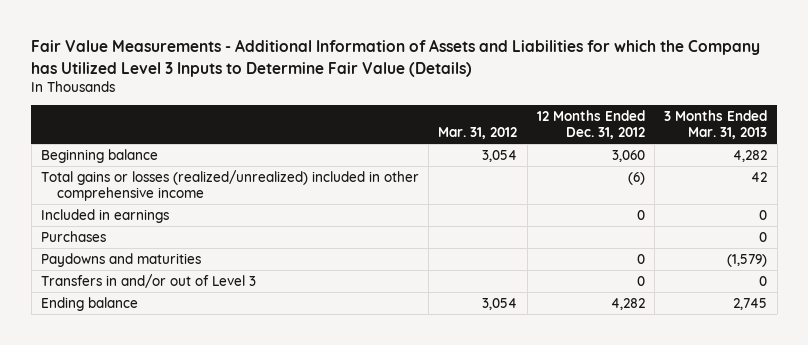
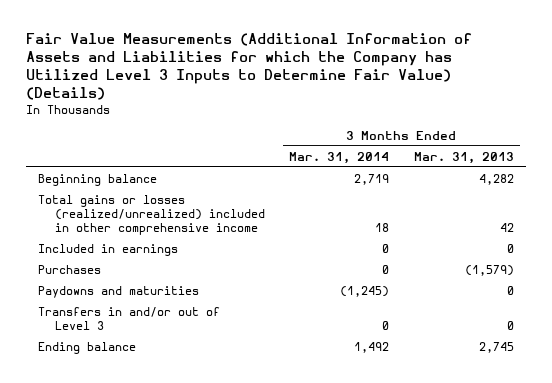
[31,39,761,77] Fair Value Measurements - Additional Information of Assets and Liabilities for which the Company has Utilized Level 3 Inputs to Determine Fair Value (Details) -> [25,32,472,100] Fair Value Measurements (Additional Information of Assets and Liabilities for which the Company has Utilized Level 3 Inputs to Determine Fair Value) (Details)
[438,127,518,140] Mar. 31, 2012 -> none
[536,110,645,140] 12 Months Ended Dec. 31, 2012 -> none
none -> [289,151,390,164] Mar. 31, 2014
[759,231,768,242] 0 -> [464,264,514,276] (1,579)
[727,253,768,267] (1,579) -> [506,285,514,295] 0

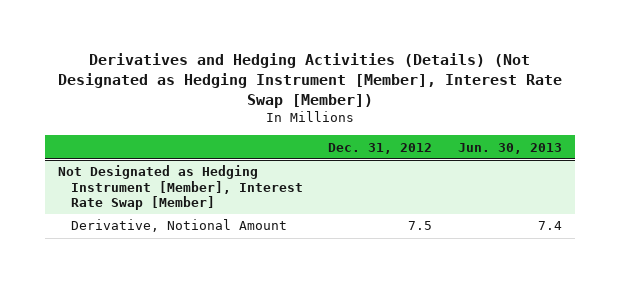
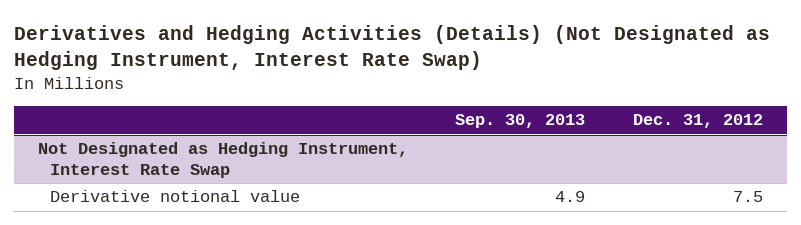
[57,52,562,108] Derivatives and Hedging Activities (Details) (Not Designated as Hedging Instrument [Member], Interest Rate Swap [Member]) -> [13,24,770,71] Derivatives and Hedging Activities (Details) (Not Designated as Hedging Instrument, Interest Rate Swap)
[457,142,562,154] Jun. 30, 2013 -> none
none -> [455,114,586,129] Sep. 30, 2013
[57,165,303,211] Not Designated as Hedging Instrument [Member], Interest Rate Swap [Member] -> [37,142,408,178] Not Designated as Hedging Instrument, Interest Rate Swap
[70,219,287,233] Derivative, Notional Amount -> [49,190,300,203] Derivative notional value

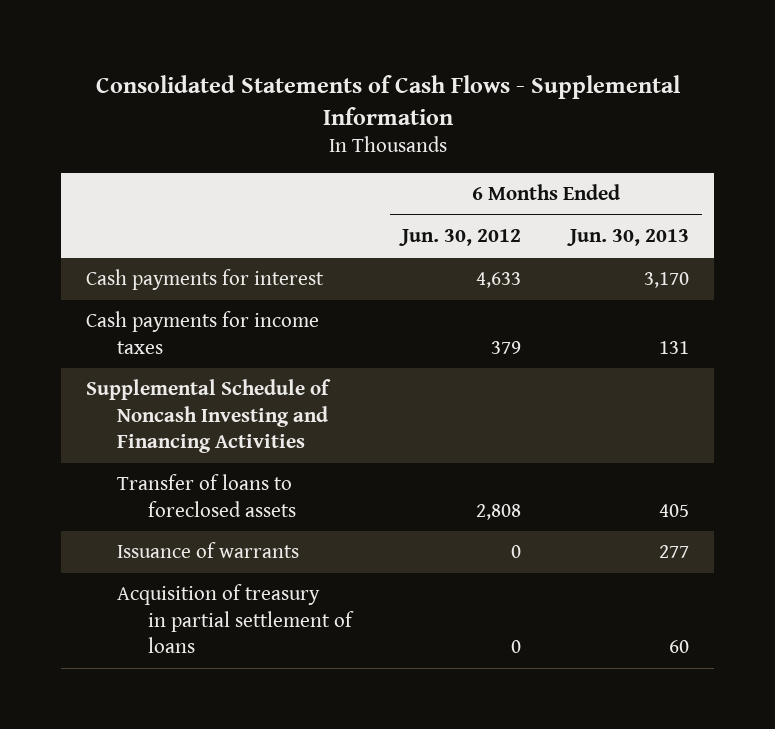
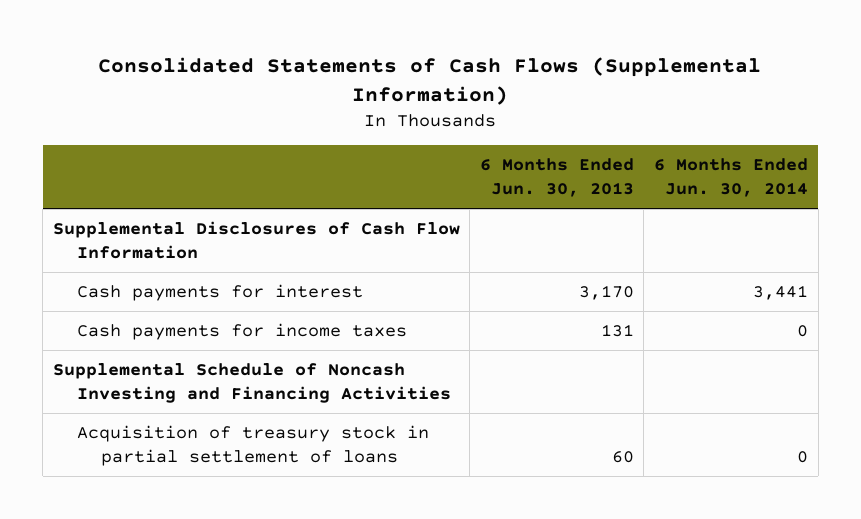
[95,74,681,125] Consolidated Statements of Cash Flows - Supplemental Information -> [98,56,762,105] Consolidated Statements of Cash Flows (Supplemental Information)
[398,229,521,247] Jun. 30, 2012 -> none
none -> [654,157,809,198] 6 Months Ended Jun. 30, 2014
none -> [52,221,460,260] Supplemental Disclosures of Cash Flow Information
[116,474,297,517] Transfer of loans to foreclosed assets -> none
[116,542,299,559] Issuance of warrants -> none
[116,584,355,654] Acquisition of treasury in partial settlement of loans -> [76,425,429,467] Acquisition of treasury stock in partial settlement of loans

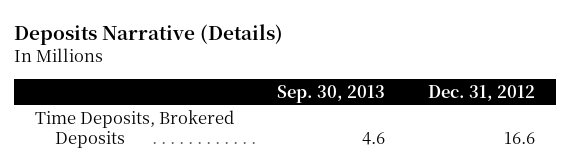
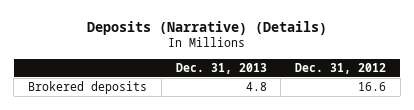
[13,23,283,45] Deposits Narrative (Details) -> [87,20,328,35] Deposits (Narrative) (Details)
[276,84,385,103] Sep. 30, 2013 -> none
none -> [175,62,267,74] Dec. 31, 2013
[35,109,235,148] Time Deposits, Brokered Deposits -> [28,81,148,95] Brokered deposits

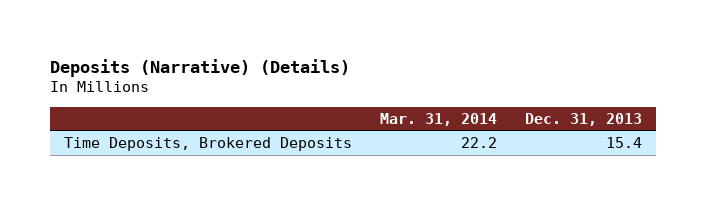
[295,62,387,74] Dec. 31, 2012 -> none
none -> [380,112,498,126] Mar. 31, 2014
[28,81,148,95] Brokered deposits -> [64,137,353,152] Time Deposits, Brokered Deposits
[245,82,267,92] 4.8 -> [606,137,643,149] 15.4

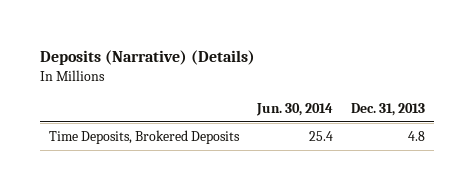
[380,112,498,126] Mar. 31, 2014 -> none
none -> [256,102,334,116] Jun. 30, 2014
[606,137,643,149] 15.4 -> [408,131,426,142] 4.8

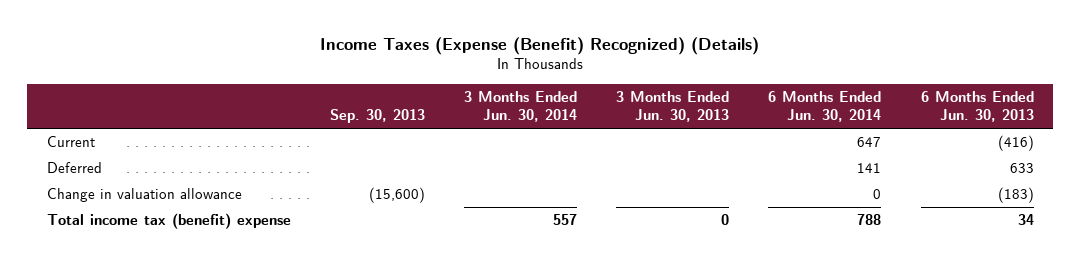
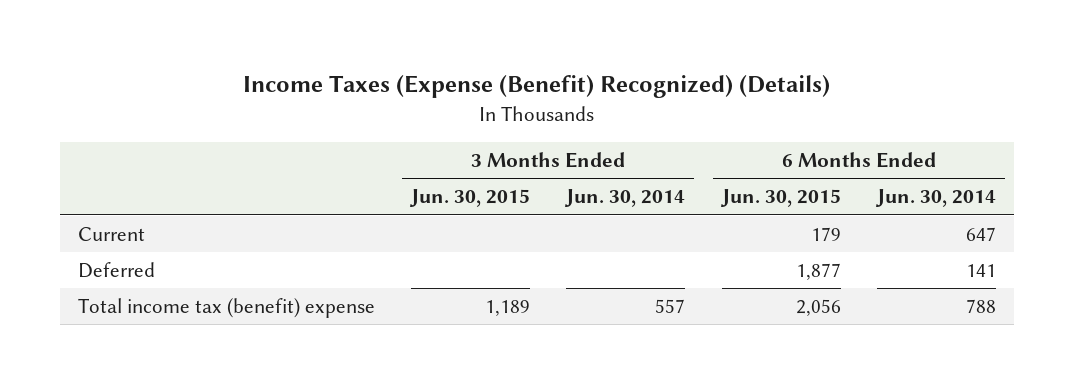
[329,109,425,124] Sep. 30, 2013 -> none
[616,90,730,123] 3 Months Ended Jun. 30, 2013 -> none
[920,90,1034,123] 6 Months Ended Jun. 30, 2013 -> none
none -> [409,189,531,208] Jun. 30, 2015
none -> [719,189,841,208] Jun. 30, 2015
[46,188,242,203] Change in valuation allowance -> none

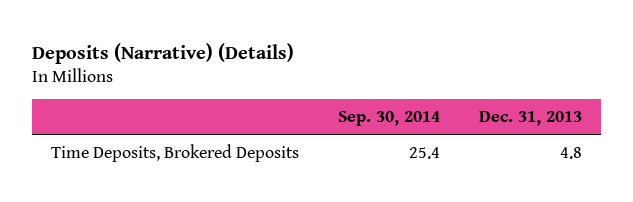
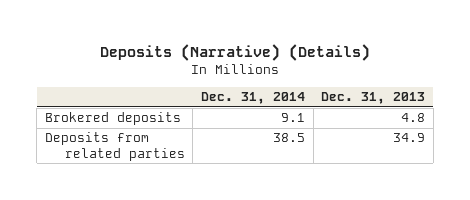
[338,111,441,127] Sep. 30, 2014 -> none
none -> [200,92,305,105] Dec. 31, 2014
[51,143,300,162] Time Deposits, Brokered Deposits -> [44,112,181,126] Brokered deposits
none -> [44,132,185,162] Deposits from related parties

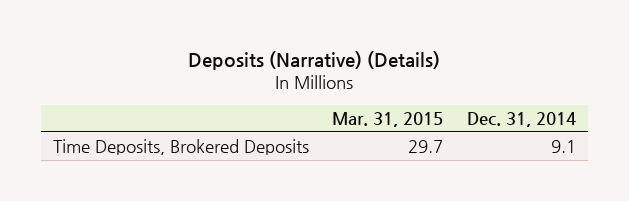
[321,92,426,105] Dec. 31, 2013 -> none
none -> [332,111,444,127] Mar. 31, 2015
[44,132,185,162] Deposits from related parties -> none
[44,112,181,126] Brokered deposits -> [52,139,309,156] Time Deposits, Brokered Deposits

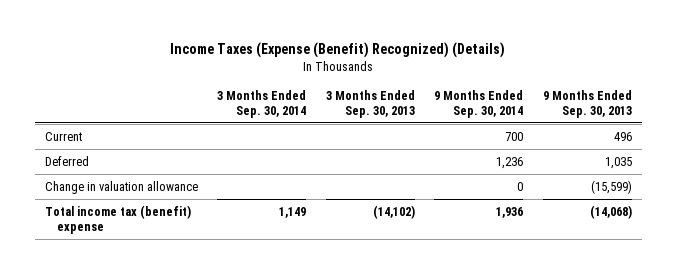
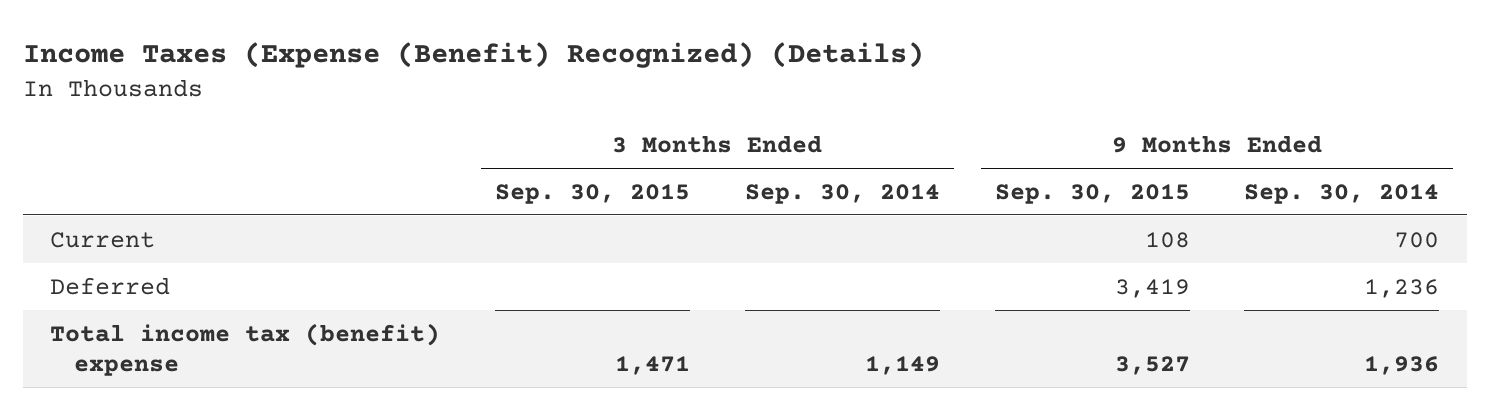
[325,89,415,118] 3 Months Ended Sep. 30, 2013 -> none
[543,89,633,118] 9 Months Ended Sep. 30, 2013 -> none
none -> [495,183,691,204] Sep. 30, 2015
none -> [994,183,1190,204] Sep. 30, 2015
[44,180,198,194] Change in valuation allowance -> none

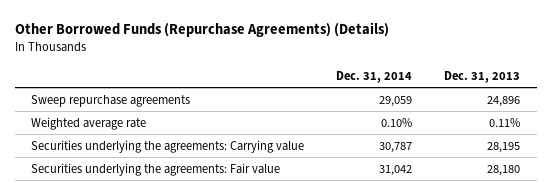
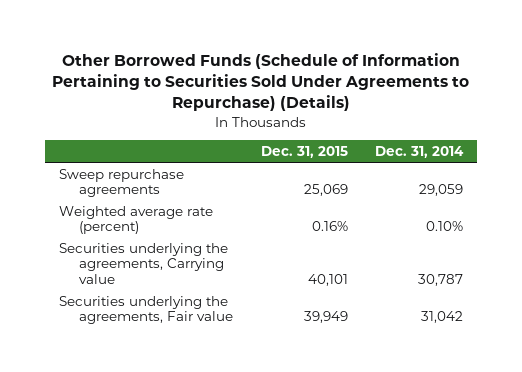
[14,22,389,38] Other Borrowed Funds (Repurchase Agreements) (Details) -> [52,53,470,112] Other Borrowed Funds (Schedule of Information Pertaining to Securities Sold Under Agreements to Repurchase) (Details)
[444,70,521,83] Dec. 31, 2013 -> none
none -> [260,146,348,159] Dec. 31, 2015
[30,116,146,130] Weighted average rate -> [58,205,213,235] Weighted average rate (percent)
[30,139,304,153] Securities underlying the agreements: Carrying value -> [58,242,228,285] Securities underlying the agreements, Carrying value
[30,162,280,176] Securities underlying the agreements: Fair value -> [58,295,233,325] Securities underlying the agreements, Fair value

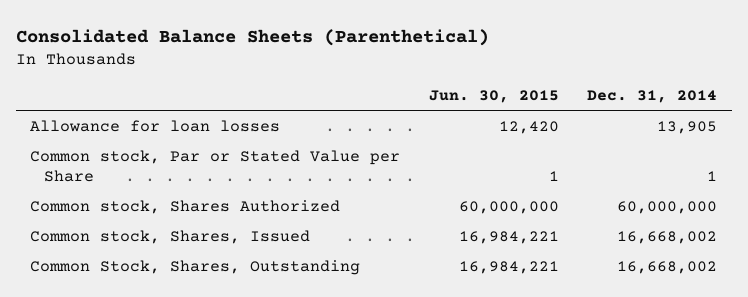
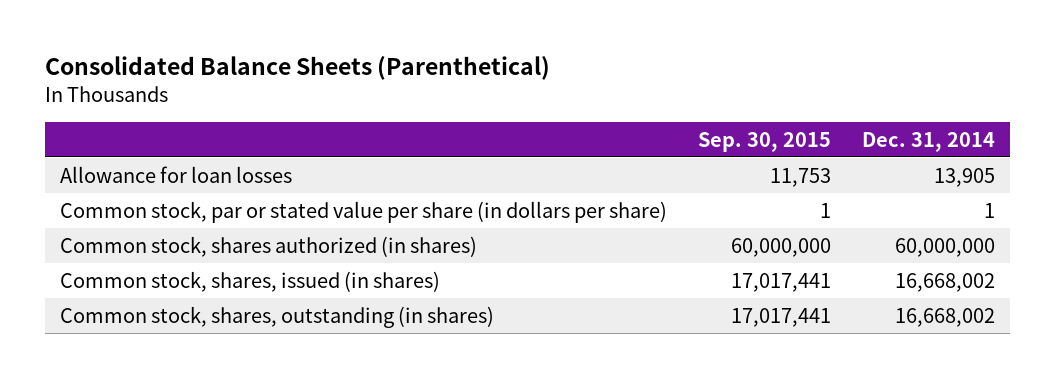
[428,90,559,104] Jun. 30, 2015 -> none
none -> [697,131,831,152] Sep. 30, 2015
[30,149,401,182] Common stock, Par or Stated Value per Share -> [60,200,668,223] Common stock, par or stated value per share (in dollars per share)
[30,199,341,214] Common stock, Shares Authorized -> [60,235,478,257] Common stock, shares authorized (in shares)
[30,229,311,244] Common stock, Shares, Issued -> [60,270,441,292] Common stock, shares, issued (in shares)
[30,259,361,275] Common Stock, Shares, Outstanding -> [60,305,495,328] Common stock, shares, outstanding (in shares)

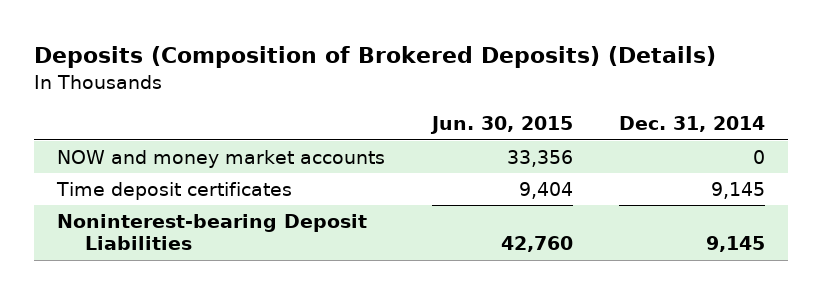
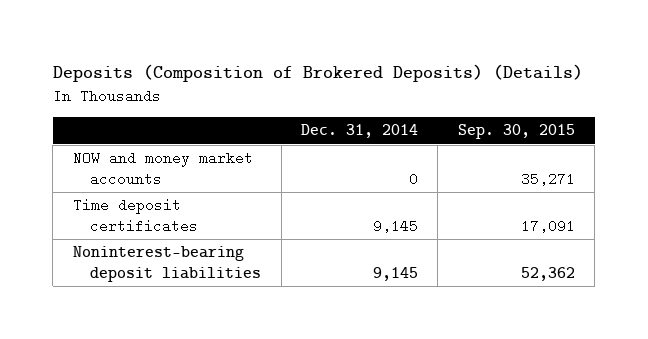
[429,116,573,135] Jun. 30, 2015 -> none
none -> [457,124,575,140] Sep. 30, 2015
[57,213,368,251] Noninterest-bearing Deposit Liabilities -> [72,246,262,282] Noninterest-bearing deposit liabilities

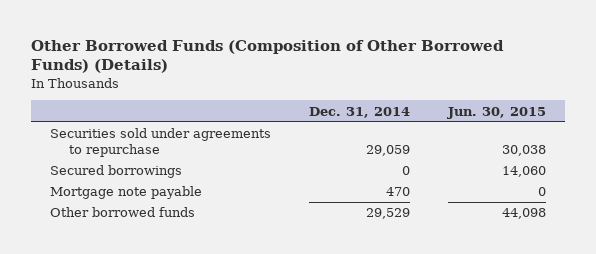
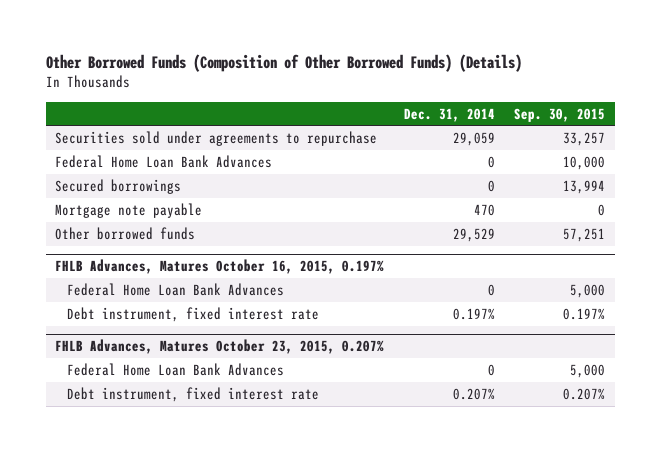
[447,106,547,119] Jun. 30, 2015 -> none
none -> [514,107,606,122] Sep. 30, 2015
none -> [55,154,273,168] Federal Home Loan Bank Advances
none -> [55,259,385,275] FHLB Advances, Matures October 16, 2015, 0.197%
none -> [67,282,285,296] Federal Home Loan Bank Advances
none -> [67,306,320,322] Debt instrument, fixed interest rate
none -> [55,339,385,355] FHLB Advances, Matures October 23, 2015, 0.207%
none -> [67,362,285,376] Federal Home Loan Bank Advances
none -> [67,386,320,402] Debt instrument, fixed interest rate

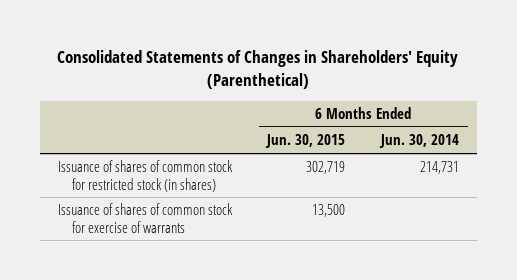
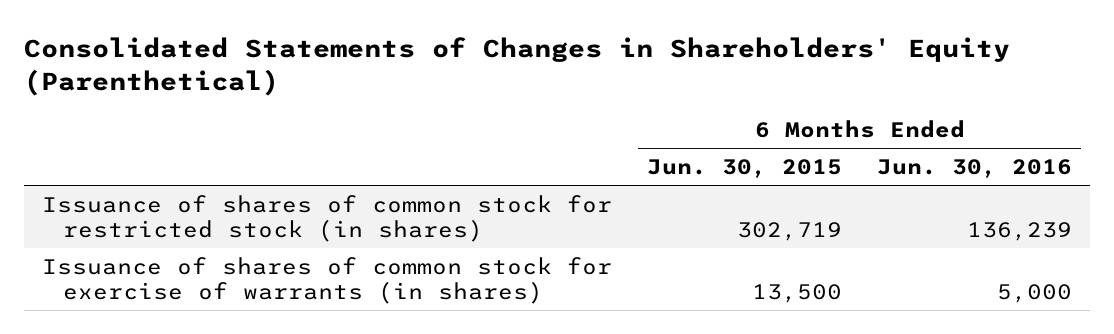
[378,134,459,149] Jun. 30, 2014 -> none
none -> [877,159,1073,179] Jun. 30, 2016
[58,203,234,233] Issuance of shares of common stock for exercise of warrants -> [41,257,612,304] Issuance of shares of common stock for exercise of warrants (in shares)

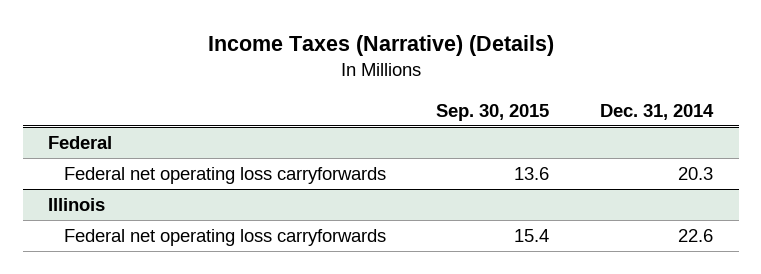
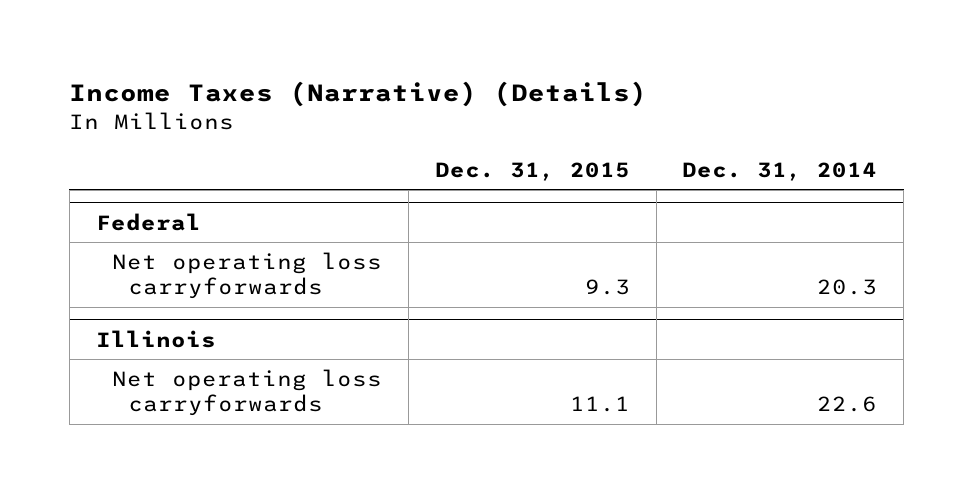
[436,103,550,121] Sep. 30, 2015 -> none
none -> [434,161,630,181] Dec. 31, 2015
[63,166,386,184] Federal net operating loss carryforwards -> [112,251,383,300] Net operating loss carryforwards
[63,228,386,246] Federal net operating loss carryforwards -> [112,368,383,417] Net operating loss carryforwards

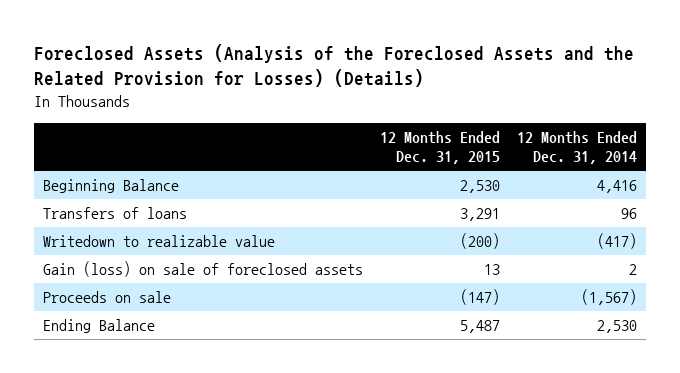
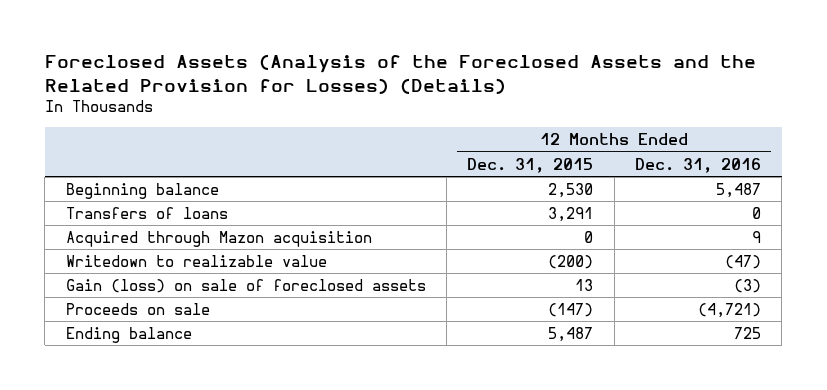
[517,130,638,164] 12 Months Ended Dec. 31, 2014 -> none
none -> [634,157,761,173] Dec. 31, 2016
[42,179,179,194] Beginning Balance -> [65,182,219,199] Beginning balance
none -> [65,230,372,247] Acquired through Mazon acquisition
[42,319,155,334] Ending Balance -> [65,326,192,343] Ending balance

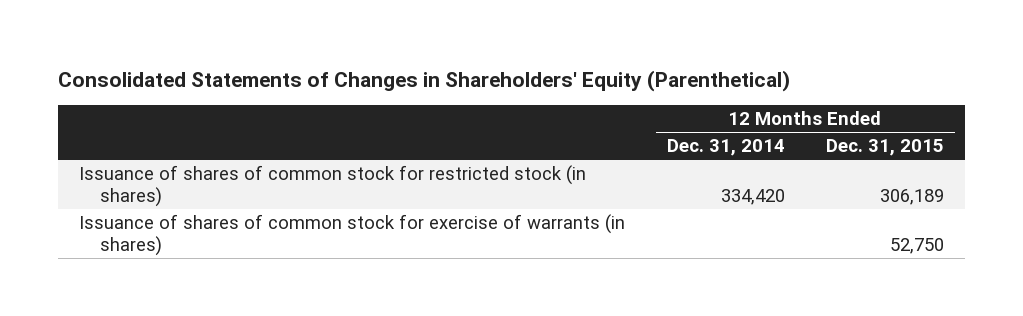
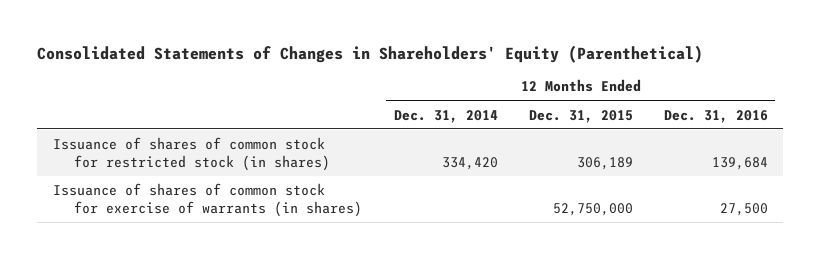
none -> [663,109,768,123] Dec. 31, 2016
[890,237,945,254] 52,750 -> [552,202,633,216] 52,750,000

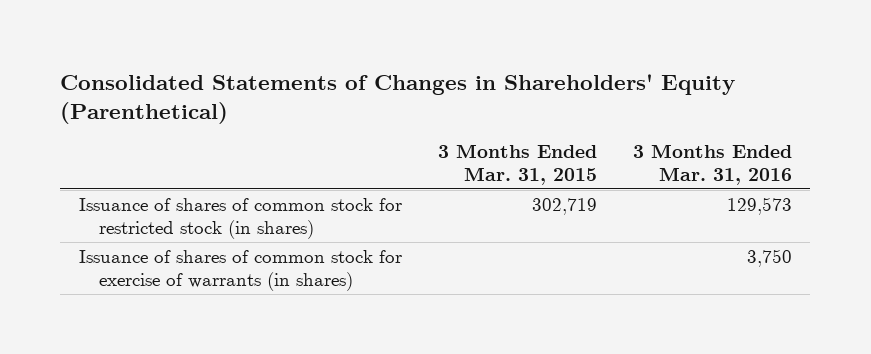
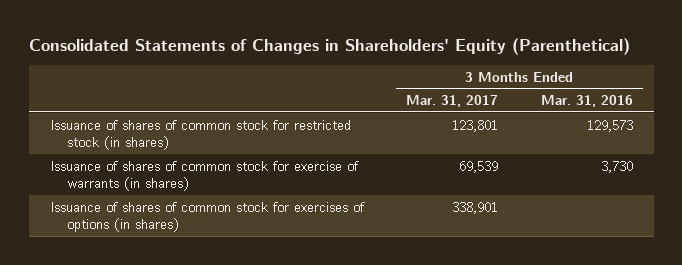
[437,144,597,186] 3 Months Ended Mar. 31, 2015 -> none
none -> [406,95,499,108] Mar. 31, 2017
[747,248,793,267] 3,750 -> [600,160,633,173] 3,730
none -> [49,201,365,232] Issuance of shares of common stock for exercises of options (in shares)

